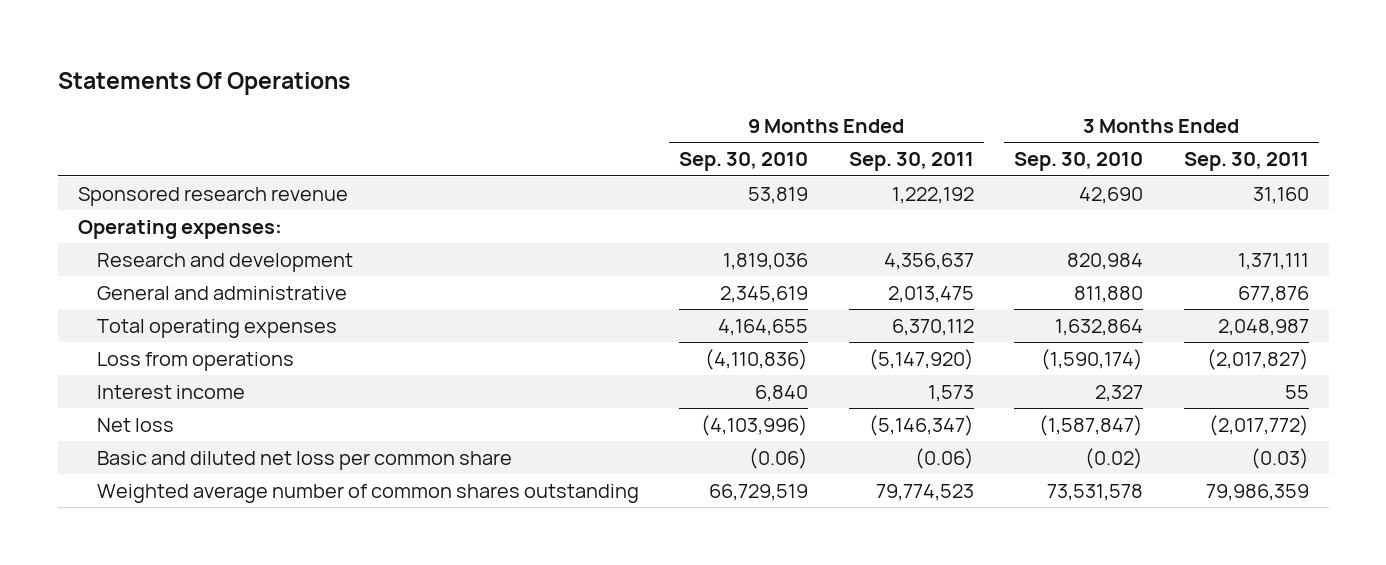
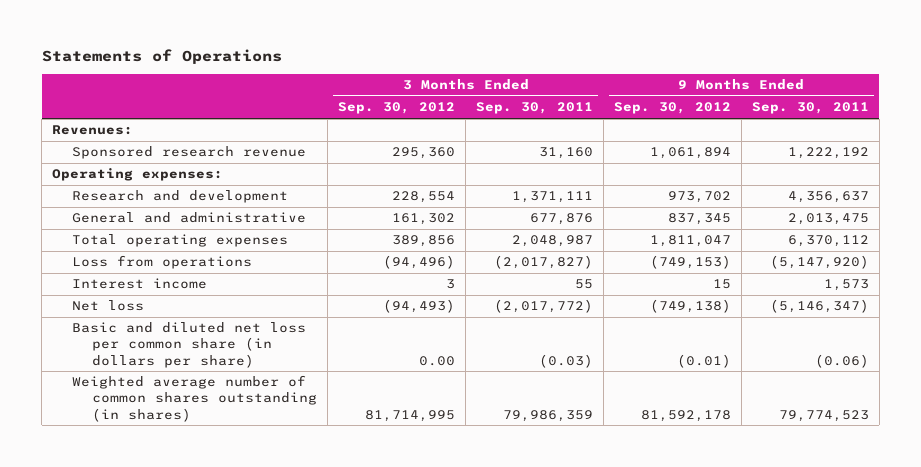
[57,71,350,95] Statements Of Operations -> [41,49,282,65] Statements of Operations
[679,152,809,172] Sep. 30, 2010 -> none
[1014,152,1144,172] Sep. 30, 2010 -> none
none -> [338,102,456,115] Sep. 30, 2012
none -> [613,102,731,115] Sep. 30, 2012
none -> [52,125,134,136] Revenues:
[96,451,512,471] Basic and diluted net loss per common share -> [72,322,307,368] Basic and diluted net loss per common share (in dollars per share)
[96,484,639,504] Weighted average number of common shares outstanding -> [72,375,318,422] Weighted average number of common shares outstanding (in shares)

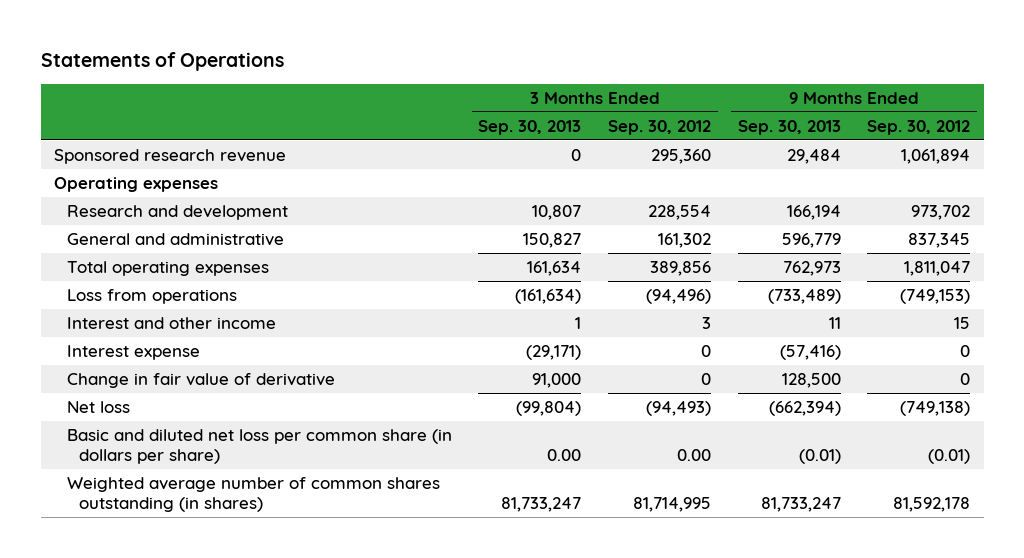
[475,102,593,115] Sep. 30, 2011 -> none
[751,102,869,115] Sep. 30, 2011 -> none
none -> [478,119,582,135] Sep. 30, 2013
none -> [737,119,841,135] Sep. 30, 2013
[52,125,134,136] Revenues: -> none
[52,168,224,182] Operating expenses: -> [54,177,219,193] Operating expenses
[72,278,208,290] Interest income -> [66,317,276,330] Interest and other income
none -> [66,345,200,361] Interest expense
none -> [66,373,335,389] Change in fair value of derivative

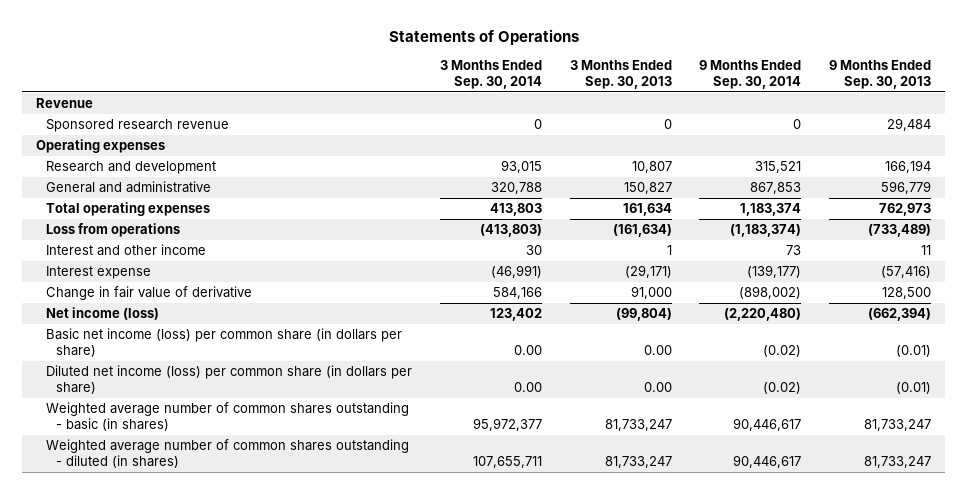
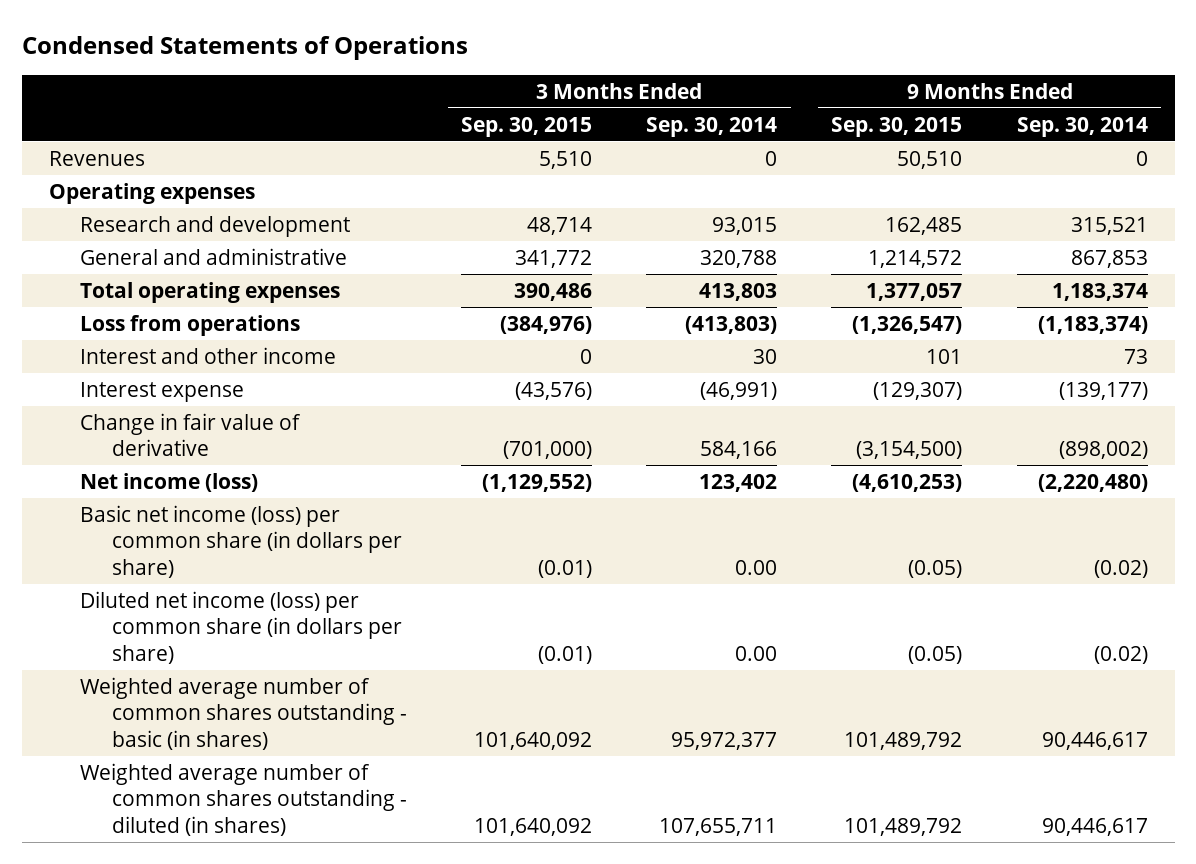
[388,28,579,45] Statements of Operations -> [21,36,468,61] Condensed Statements of Operations
[569,59,672,89] 3 Months Ended Sep. 30, 2013 -> none
[829,59,932,89] 9 Months Ended Sep. 30, 2013 -> none
none -> [461,116,593,137] Sep. 30, 2015
none -> [831,116,963,137] Sep. 30, 2015
[35,98,93,109] Revenue -> none
[45,119,229,133] Sponsored research revenue -> none
none -> [48,150,145,166] Revenues

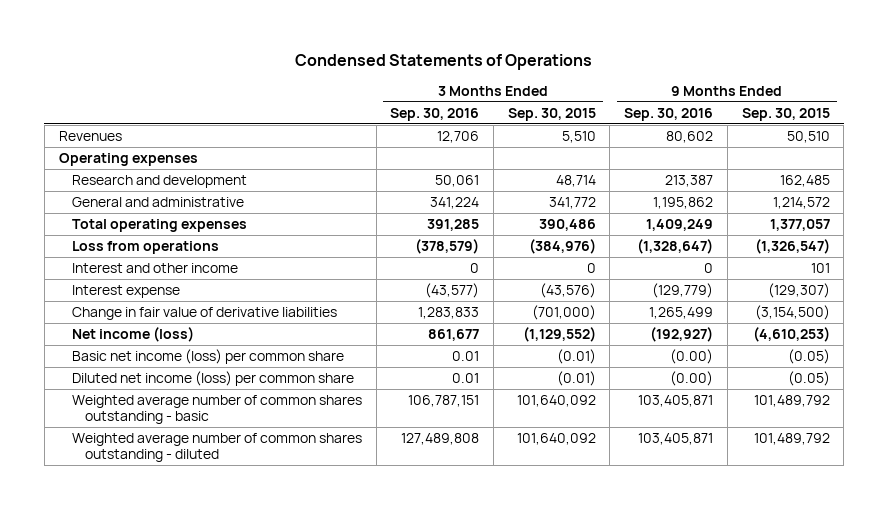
[646,116,778,137] Sep. 30, 2014 -> none
[1016,116,1148,137] Sep. 30, 2014 -> none
none -> [390,107,480,121] Sep. 30, 2016
none -> [624,107,714,121] Sep. 30, 2016
[80,412,302,457] Change in fair value of derivative -> [72,306,338,320] Change in fair value of derivative liabilities
[80,504,403,579] Basic net income (loss) per common share (in dollars per share) -> [72,348,345,364] Basic net income (loss) per common share
[80,590,403,665] Diluted net income (loss) per common share (in dollars per share) -> [72,370,355,386] Diluted net income (loss) per common share
[80,676,408,751] Weighted average number of common shares outstanding - basic (in shares) -> [72,394,363,425] Weighted average number of common shares outstanding - basic
[80,762,408,837] Weighted average number of common shares outstanding - diluted (in shares) -> [72,432,363,463] Weighted average number of common shares outstanding - diluted

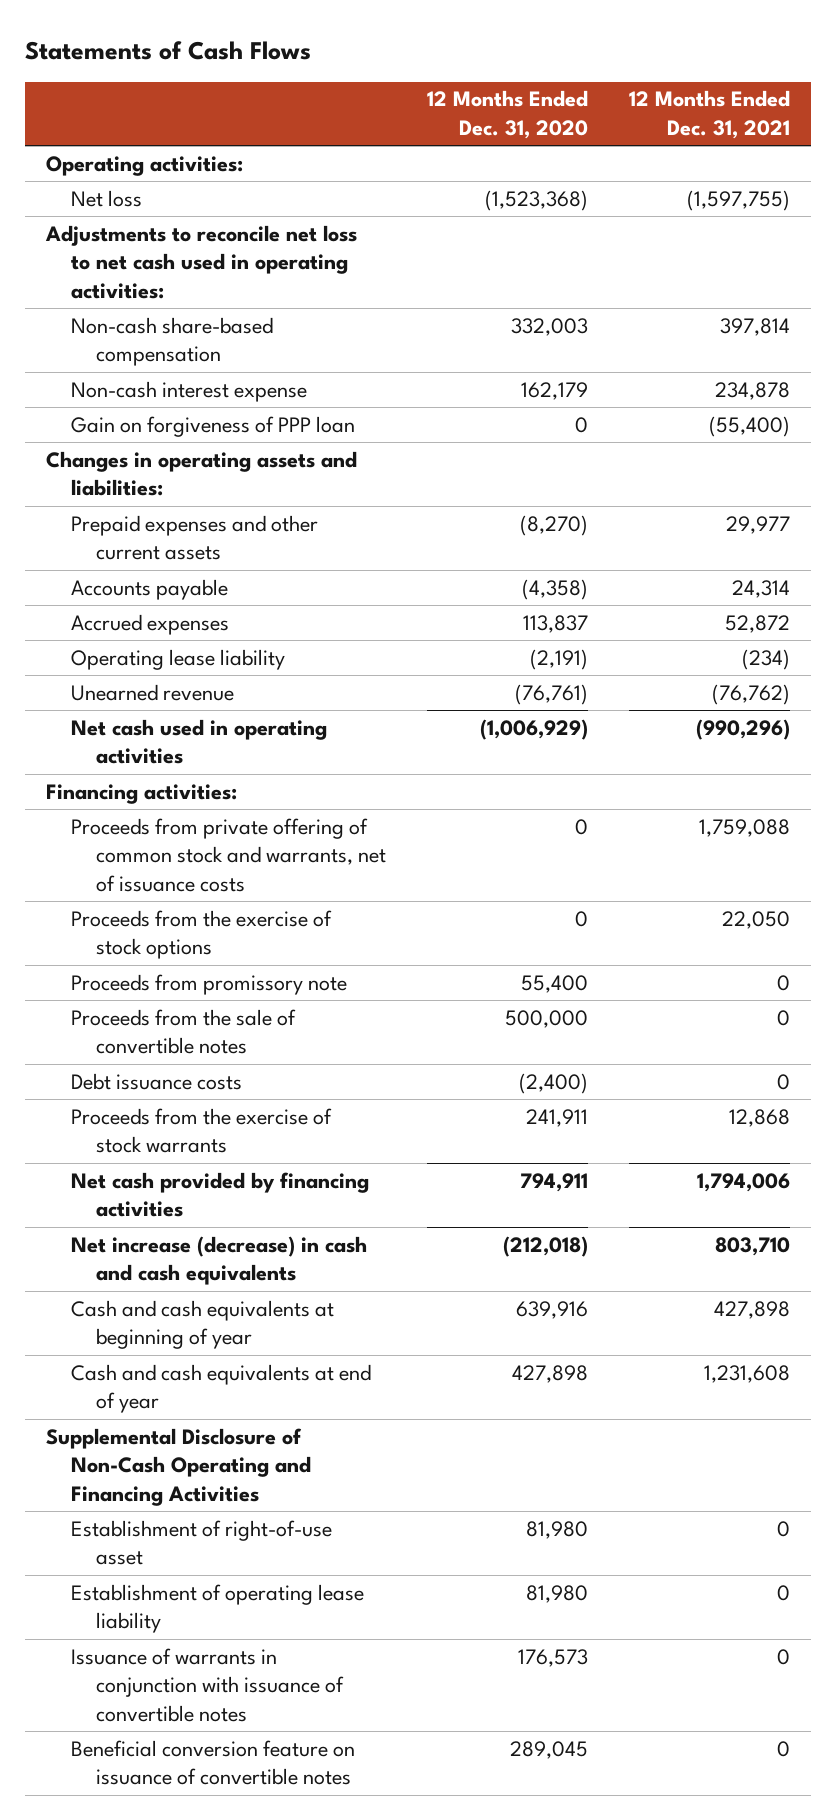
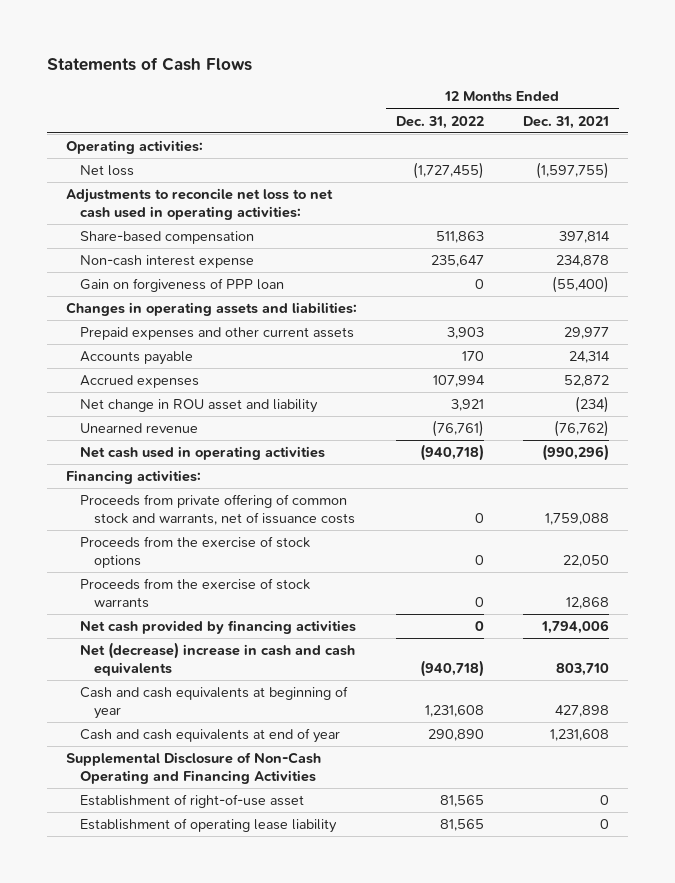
[427,90,589,139] 12 Months Ended Dec. 31, 2020 -> none
none -> [396,115,485,129] Dec. 31, 2022
[70,316,273,367] Non-cash share-based compensation -> [79,231,254,245] Share-based compensation
[70,648,285,670] Operating lease liability -> [79,399,318,414] Net change in ROU asset and liability
[70,973,347,995] Proceeds from promissory note -> none
[70,1008,296,1055] Proceeds from the sale of convertible notes -> none
[70,1072,242,1090] Debt issuance costs -> none
[70,1235,367,1286] Net increase (decrease) in cash and cash equivalents -> [79,642,355,676] Net (decrease) increase in cash and cash equivalents
[70,1647,345,1723] Issuance of warrants in conjunction with issuance of convertible notes -> none
[70,1739,355,1786] Beneficial conversion feature on issuance of convertible notes -> none

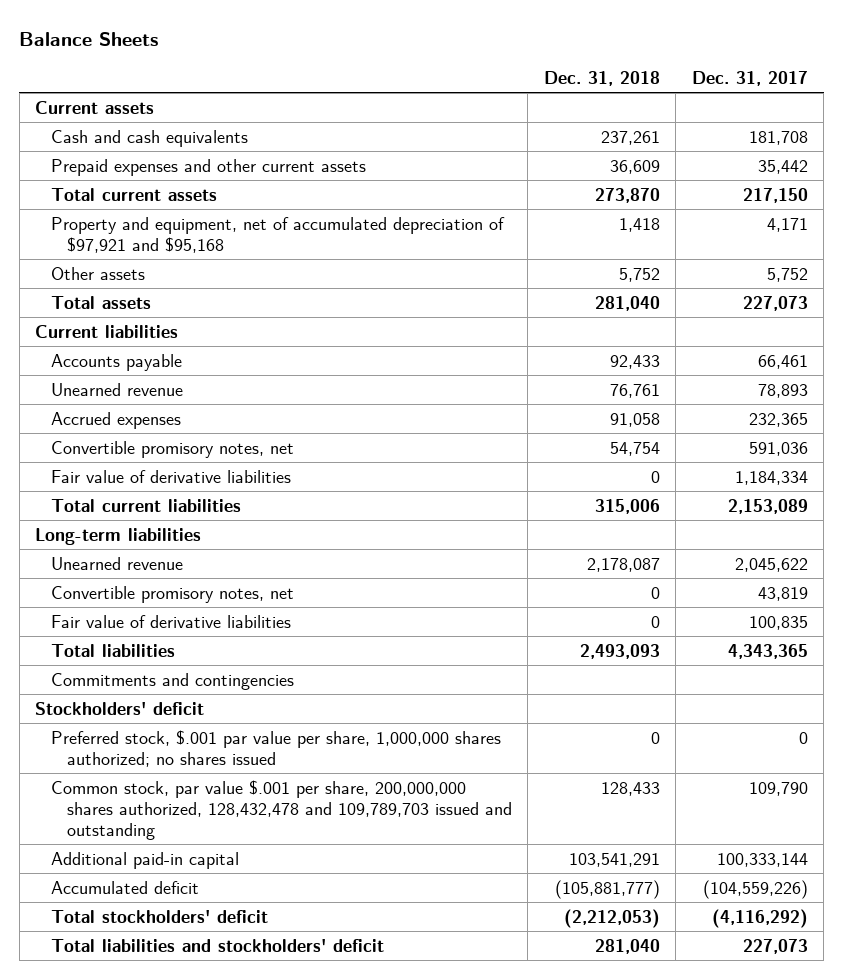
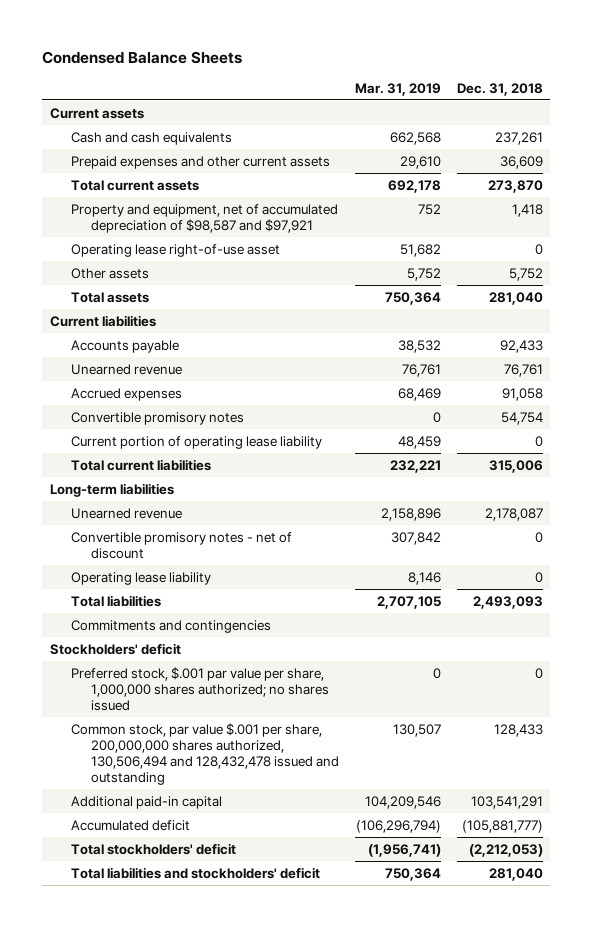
[19,32,159,47] Balance Sheets -> [42,50,243,64] Condensed Balance Sheets
[691,71,808,87] Dec. 31, 2017 -> none
none -> [354,82,441,96] Mar. 31, 2019
[50,216,505,253] Property and equipment, net of accumulated depreciation of $97,921 and $95,168 -> [70,203,338,233] Property and equipment, net of accumulated depreciation of $98,587 and $97,921
none -> [70,243,280,257] Operating lease right-of-use asset
[50,469,291,483] Fair value of derivative liabilities -> none
[50,440,294,458] Convertible promisory notes, net -> [70,411,244,425] Convertible promisory notes
none -> [70,435,322,449] Current portion of operating lease liability
[50,614,291,628] Fair value of derivative liabilities -> none
[50,585,294,603] Convertible promisory notes, net -> [70,531,292,559] Convertible promisory notes - net of discount
none -> [70,571,211,585] Operating lease liability
[50,779,512,840] Common stock, par value $.001 per share, 200,000,000 shares authorized, 128,432,478 and 109,789,703 issued and outstanding -> [70,722,340,785] Common stock, par value $.001 per share, 200,000,000 shares authorized, 130,506,494 and 128,432,478 issued and outstanding

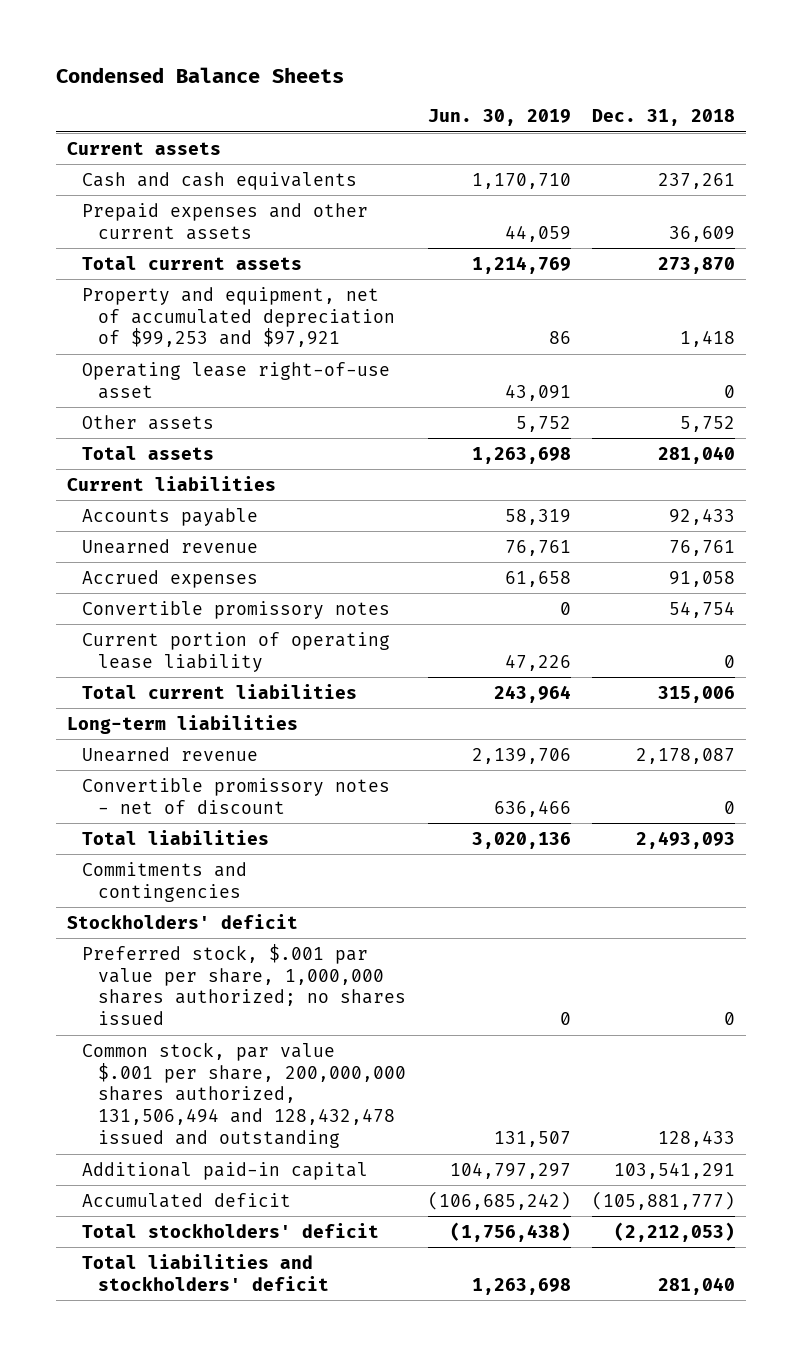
[354,82,441,96] Mar. 31, 2019 -> none
none -> [427,109,571,127] Jun. 30, 2019
[70,203,338,233] Property and equipment, net of accumulated depreciation of $98,587 and $97,921 -> [82,286,396,348] Property and equipment, net of accumulated depreciation of $99,253 and $97,921
[70,411,244,425] Convertible promisory notes -> [82,600,391,619] Convertible promissory notes
[70,571,211,585] Operating lease liability -> none
[70,531,292,559] Convertible promisory notes - net of discount -> [82,777,391,814] Convertible promissory notes - net of discount
[70,722,340,785] Common stock, par value $.001 per share, 200,000,000 shares authorized, 130,506,494 and 128,432,478 issued and outstanding -> [82,1041,407,1149] Common stock, par value $.001 per share, 200,000,000 shares authorized, 131,506,494 and 128,432,478 issued and outstanding

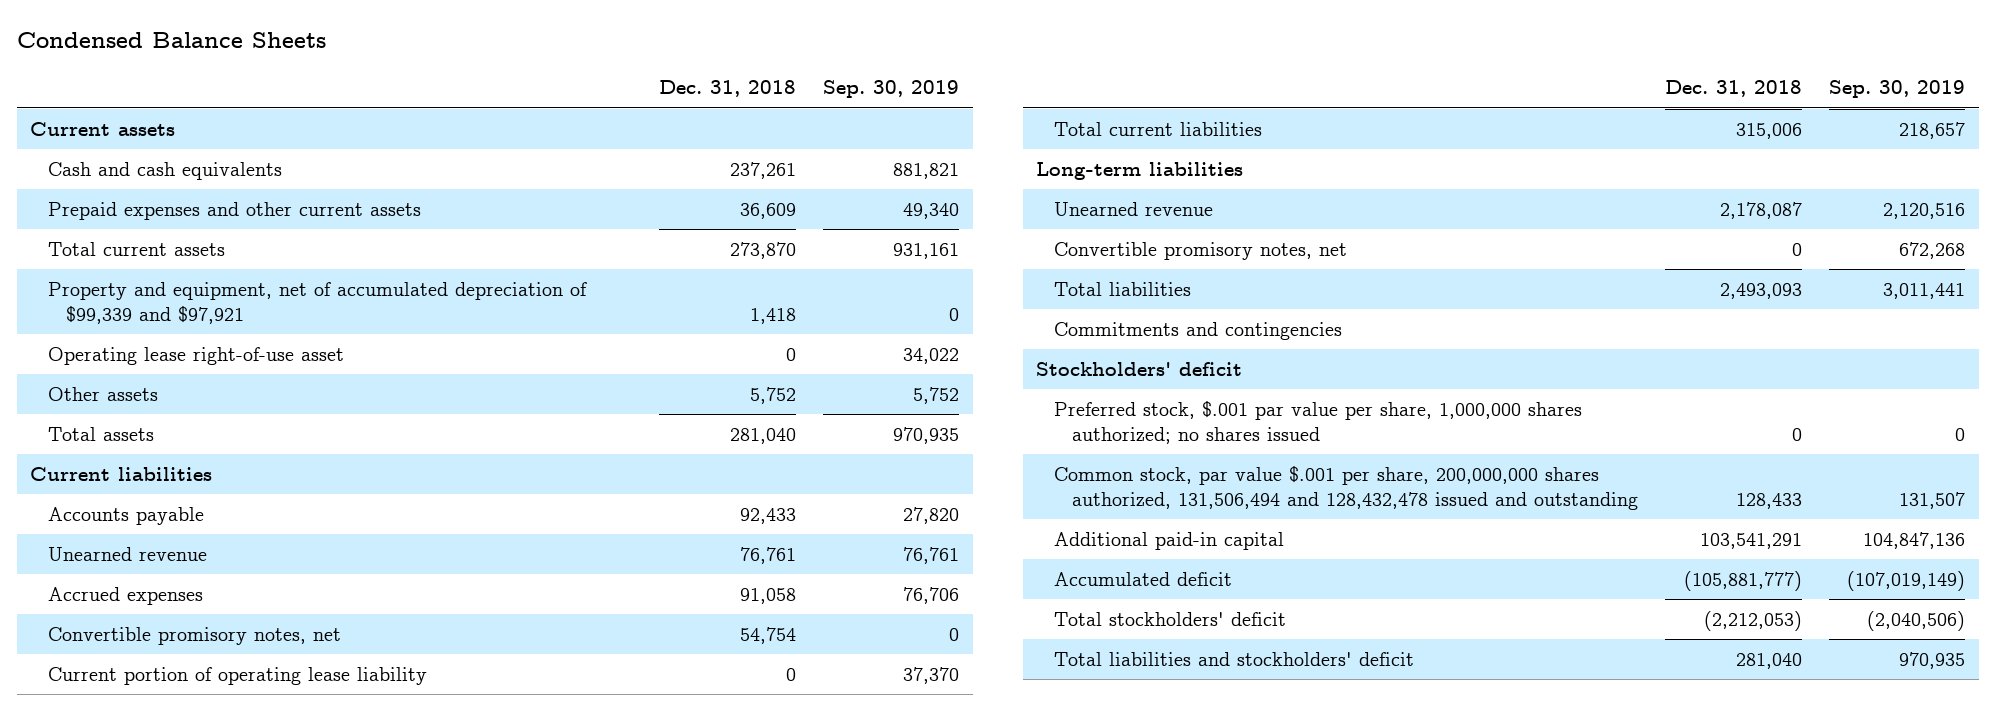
[427,109,571,127] Jun. 30, 2019 -> none
none -> [822,80,959,99] Sep. 30, 2019
[82,286,396,348] Property and equipment, net of accumulated depreciation of $99,253 and $97,921 -> [47,281,587,324] Property and equipment, net of accumulated depreciation of $99,339 and $97,921
[82,600,391,619] Convertible promissory notes -> [47,626,341,645] Convertible promisory notes, net
[82,777,391,814] Convertible promissory notes - net of discount -> [1053,241,1347,260] Convertible promisory notes, net

